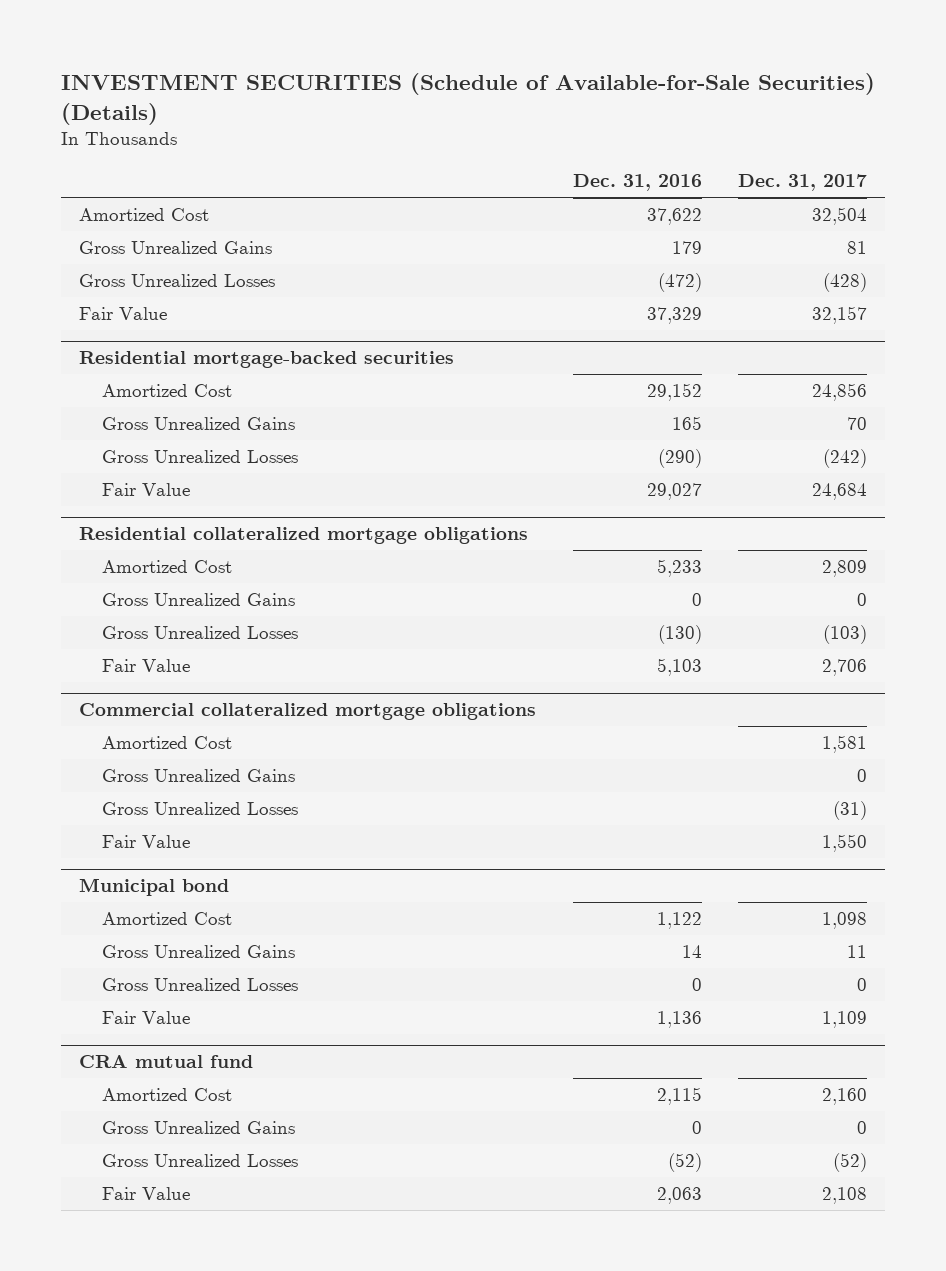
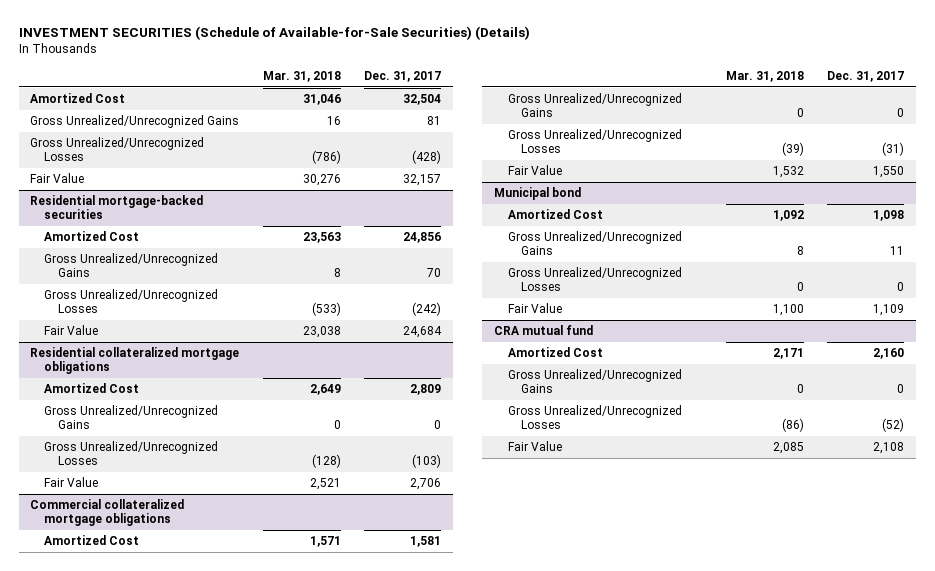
[572,174,702,192] Dec. 31, 2016 -> none
none -> [262,71,341,83] Mar. 31, 2018
[79,241,273,255] Gross Unrealized Gains -> [30,115,240,129] Gross Unrealized/Unrecognized Gains
[79,274,276,288] Gross Unrealized Losses -> [30,137,205,161] Gross Unrealized/Unrecognized Losses
[101,417,295,431] Gross Unrealized Gains -> [44,253,219,277] Gross Unrealized/Unrecognized Gains
[101,450,298,464] Gross Unrealized Losses -> [44,289,219,313] Gross Unrealized/Unrecognized Losses
[101,593,295,607] Gross Unrealized Gains -> [44,405,219,429] Gross Unrealized/Unrecognized Gains
[101,626,298,640] Gross Unrealized Losses -> [44,441,219,465] Gross Unrealized/Unrecognized Losses
[101,769,295,783] Gross Unrealized Gains -> [507,93,682,117] Gross Unrealized/Unrecognized Gains
[101,802,298,816] Gross Unrealized Losses -> [507,129,682,153] Gross Unrealized/Unrecognized Losses
[101,945,295,959] Gross Unrealized Gains -> [507,231,682,255] Gross Unrealized/Unrecognized Gains
[101,978,298,992] Gross Unrealized Losses -> [507,267,682,291] Gross Unrealized/Unrecognized Losses
[101,1121,295,1135] Gross Unrealized Gains -> [507,369,682,393] Gross Unrealized/Unrecognized Gains
[101,1154,298,1168] Gross Unrealized Losses -> [507,405,682,429] Gross Unrealized/Unrecognized Losses

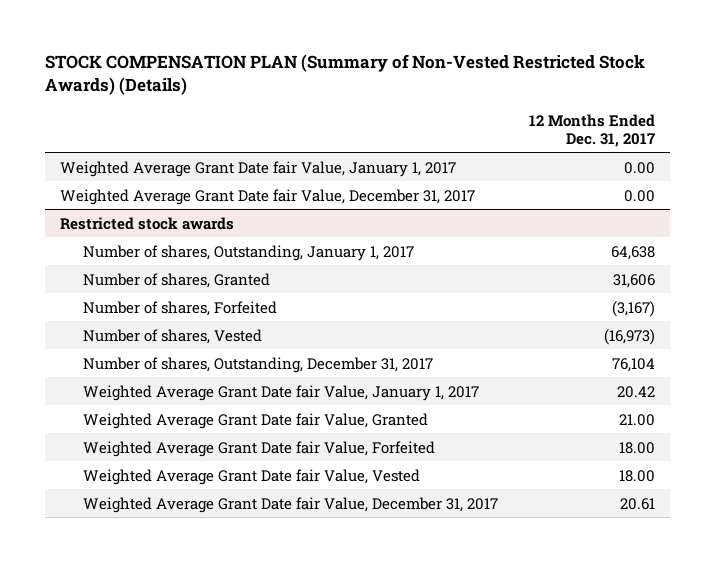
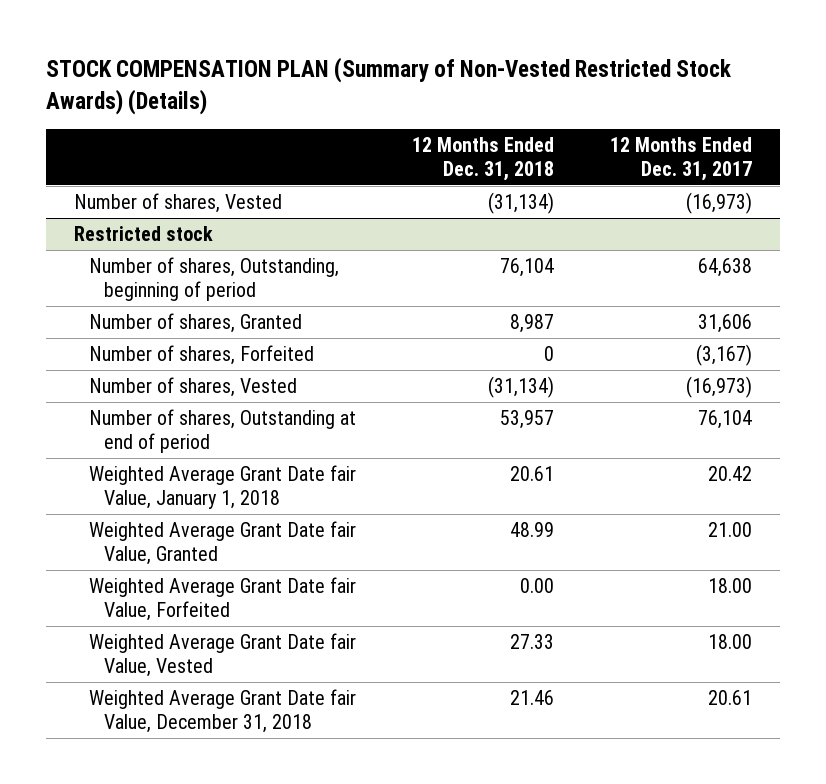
none -> [411,136,554,181] 12 Months Ended Dec. 31, 2018
[60,160,457,177] Weighted Average Grant Date fair Value, January 1, 2017 -> none
[60,188,476,205] Weighted Average Grant Date fair Value, December 31, 2017 -> none
none -> [74,193,283,214] Number of shares, Vested
[60,216,235,230] Restricted stock awards -> [74,226,214,242] Restricted stock
[83,244,415,261] Number of shares, Outstanding, January 1, 2017 -> [88,257,339,302] Number of shares, Outstanding, beginning of period
[83,356,434,373] Number of shares, Outstanding, December 31, 2017 -> [88,409,356,454] Number of shares, Outstanding at end of period
[83,384,480,401] Weighted Average Grant Date fair Value, January 1, 2017 -> [88,465,356,510] Weighted Average Grant Date fair Value, January 1, 2018
[83,496,499,513] Weighted Average Grant Date fair Value, December 31, 2017 -> [88,689,356,734] Weighted Average Grant Date fair Value, December 31, 2018

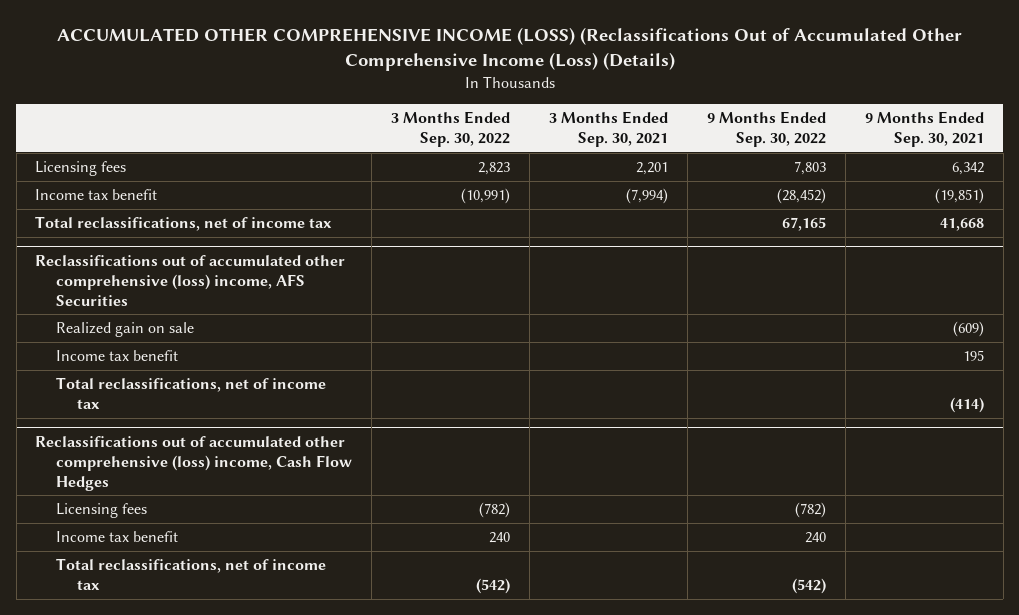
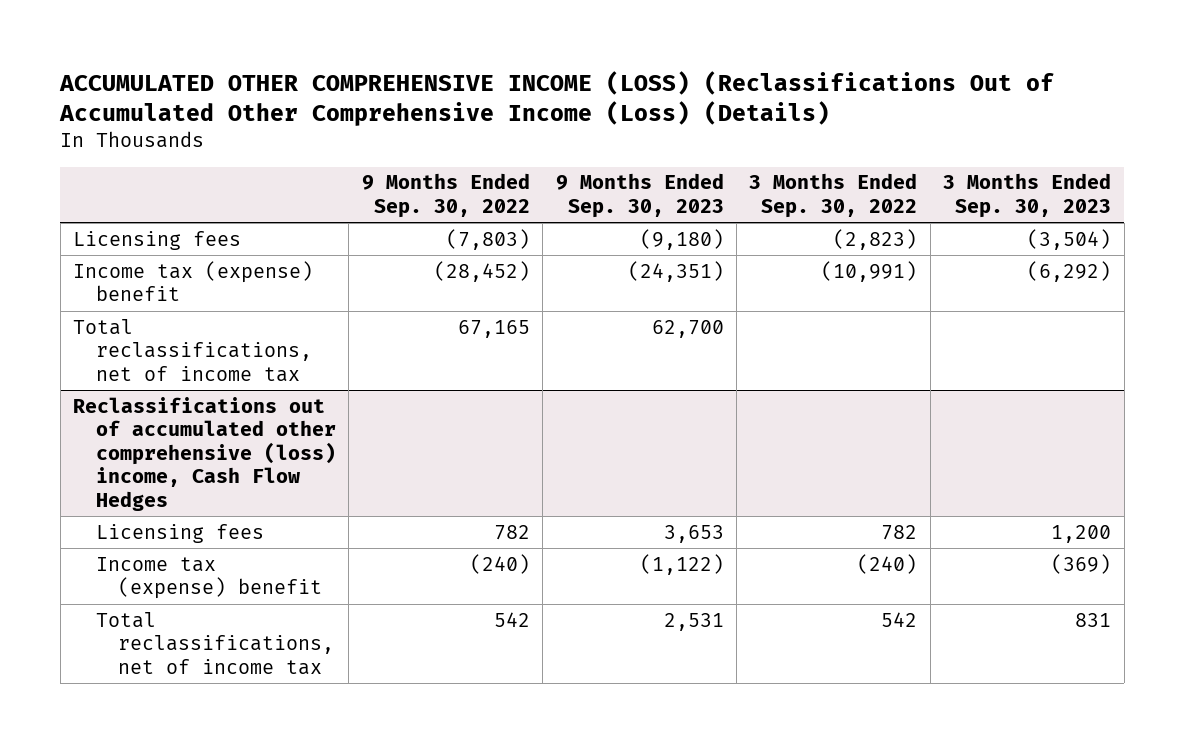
[549,111,669,147] 3 Months Ended Sep. 30, 2021 -> none
[864,111,984,147] 9 Months Ended Sep. 30, 2021 -> none
none -> [555,173,724,218] 9 Months Ended Sep. 30, 2023
none -> [943,173,1112,218] 3 Months Ended Sep. 30, 2023
[478,162,511,176] 2,823 -> [833,228,918,250] (2,823)
[794,161,827,176] 7,803 -> [445,228,530,250] (7,803)
[35,189,158,201] Income tax benefit -> [73,260,314,302] Income tax (expense) benefit
[35,255,346,306] Reclassifications out of accumulated other comprehensive (loss) income, AFS Securities -> none
[56,322,195,338] Realized gain on sale -> none
[56,350,179,362] Income tax benefit -> none
[56,377,327,409] Total reclassifications, net of income tax -> none
[479,502,511,519] (782) -> [881,524,918,540] 782
[795,502,827,519] (782) -> [493,524,530,540] 782
[56,531,179,543] Income tax benefit -> [95,556,323,600] Income tax (expense) benefit
[489,532,511,544] 240 -> [857,553,918,574] (240)
[805,532,827,544] 240 -> [469,553,530,574] (240)
[476,577,511,594] (542) -> [881,611,918,627] 542
[792,577,827,594] (542) -> [493,611,530,627] 542

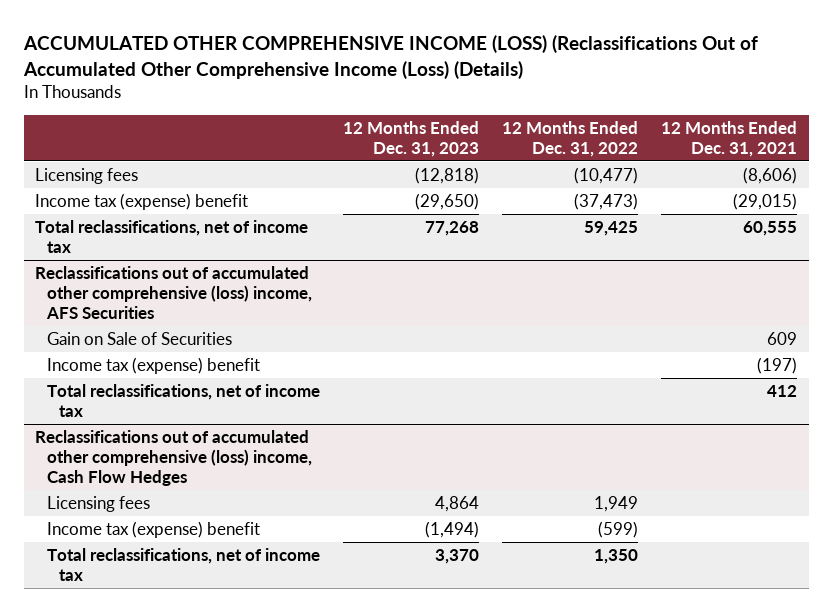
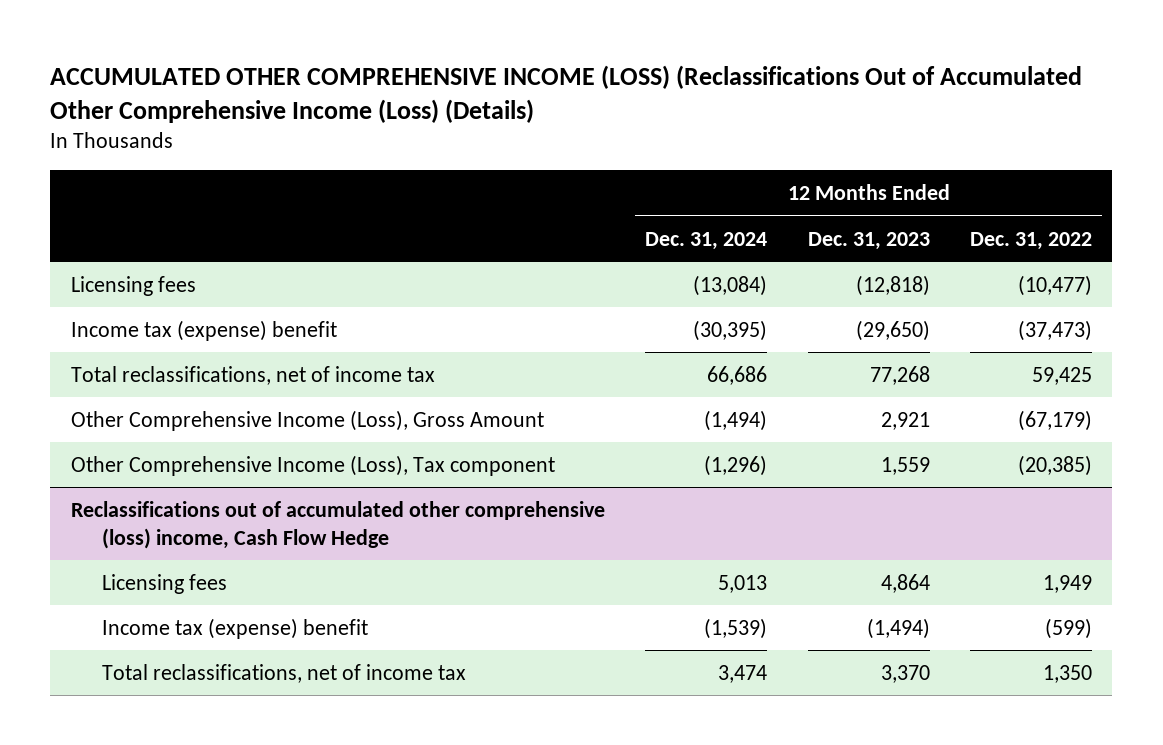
[661,120,798,157] 12 Months Ended Dec. 31, 2021 -> none
none -> [645,231,768,250] Dec. 31, 2024
[35,265,313,319] Reclassifications out of accumulated other comprehensive (loss) income, AFS Securities -> none
[47,331,233,345] Gain on Sale of Securities -> none
[47,356,261,374] Income tax (expense) benefit -> none
[47,383,321,417] Total reclassifications, net of income tax -> none
none -> [70,409,544,431] Other Comprehensive Income (Loss), Gross Amount
none -> [70,454,555,476] Other Comprehensive Income (Loss), Tax component
[35,429,313,486] Reclassifications out of accumulated other comprehensive (loss) income, Cash Flow Hedges -> [70,500,605,549] Reclassifications out of accumulated other comprehensive (loss) income, Cash Flow Hedge

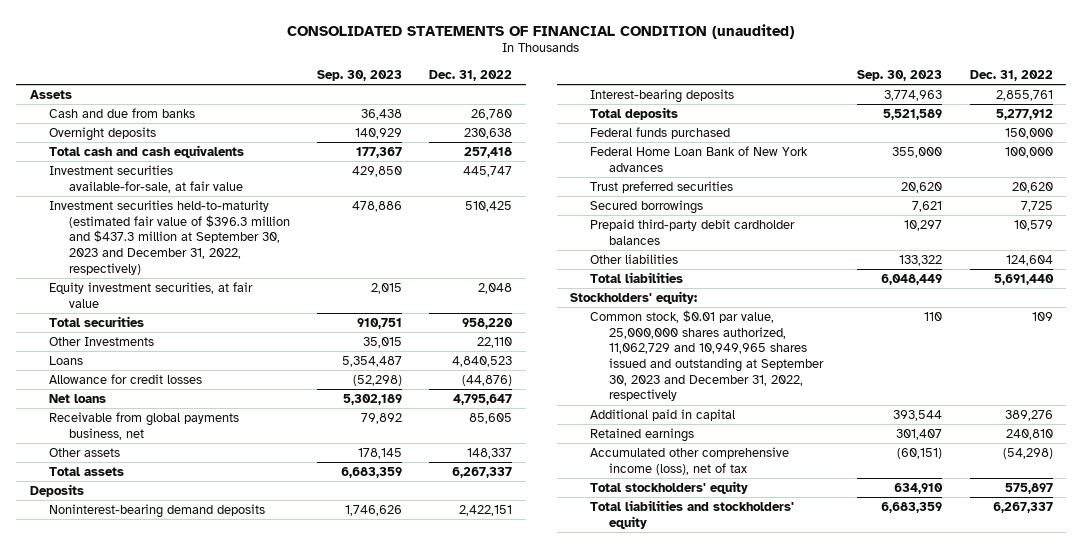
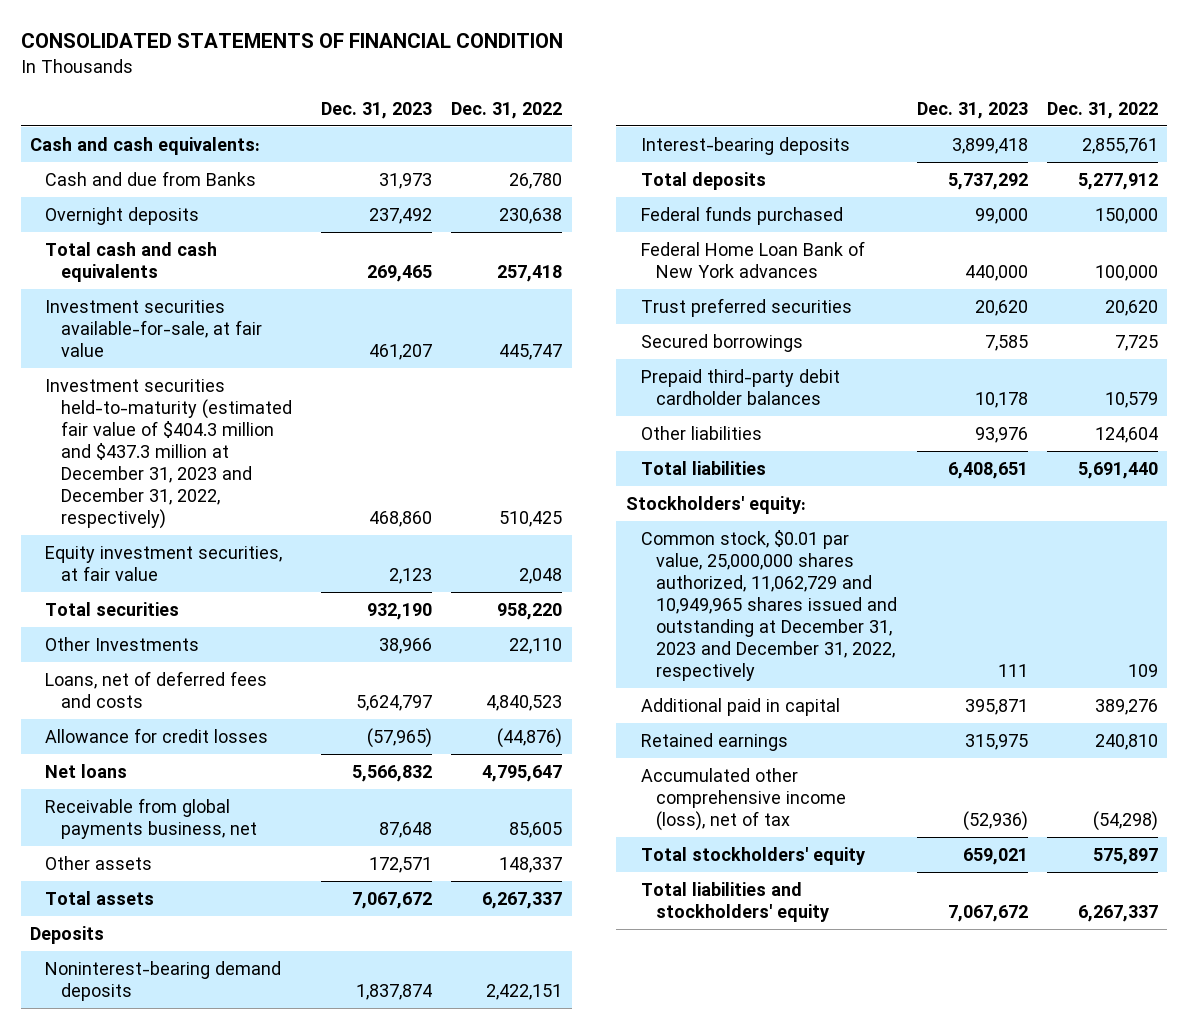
[287,23,795,39] CONSOLIDATED STATEMENTS OF FINANCIAL CONDITION (unaudited) -> [20,33,563,49] CONSOLIDATED STATEMENTS OF FINANCIAL CONDITION
[316,69,402,81] Sep. 30, 2023 -> none
none -> [320,101,432,119] Dec. 31, 2023
[30,89,73,99] Assets -> none
none -> [30,137,261,156] Cash and cash equivalents:
[49,107,196,118] Cash and due from banks -> [45,171,257,187] Cash and due from Banks
[49,199,290,275] Investment securities held-to-maturity (estimated fair value of $396.3 million and $437.3 million at September 30, 2023 and December 31, 2022, respectively) -> [45,379,292,529] Investment securities held-to-maturity (estimated fair value of $404.3 million and $437.3 million at December 31, 2023 and December 31, 2022, respectively)
[49,355,84,365] Loans -> [45,671,268,708] Loans, net of deferred fees and costs
[589,309,825,402] Common stock, $0.01 par value, 25,000,000 shares authorized, 11,062,729 and 10,949,965 shares issued and outstanding at September 30, 2023 and December 31, 2022, respectively -> [641,530,898,681] Common stock, $0.01 par value, 25,000,000 shares authorized, 11,062,729 and 10,949,965 shares issued and outstanding at December 31, 2023 and December 31, 2022, respectively

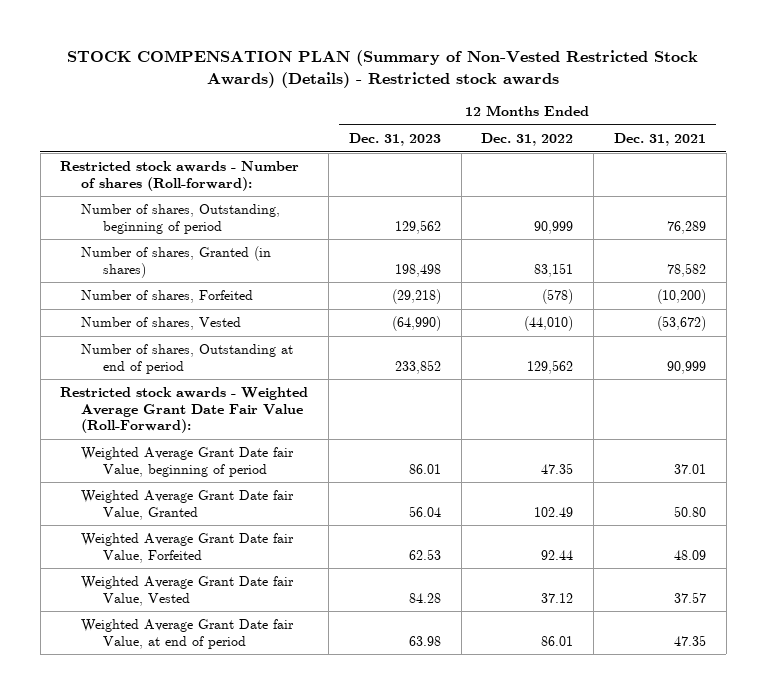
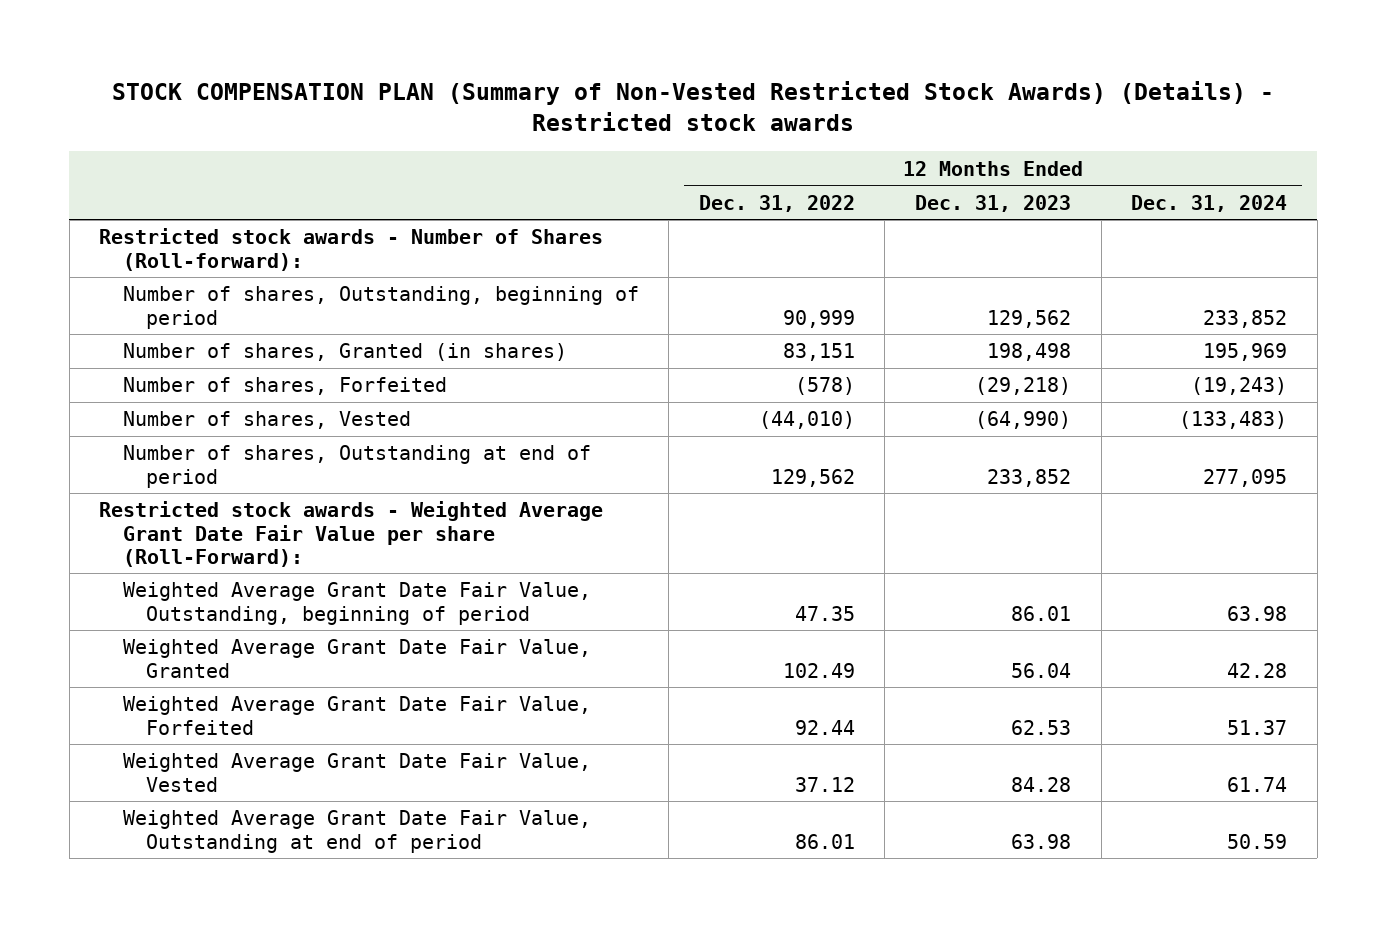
[613,132,706,146] Dec. 31, 2021 -> none
none -> [1131,194,1288,212] Dec. 31, 2024
[60,161,300,191] Restricted stock awards - Number of shares (Roll-forward): -> [99,228,604,271] Restricted stock awards - Number of Shares (Roll-forward):
[60,387,309,434] Restricted stock awards - Weighted Average Grant Date Fair Value (Roll-Forward): -> [99,501,604,567] Restricted stock awards - Weighted Average Grant Date Fair Value per share (Roll-Forward):
[81,447,295,477] Weighted Average Grant Date fair Value, beginning of period -> [122,582,591,625] Weighted Average Grant Date Fair Value, Outstanding, beginning of period
[81,490,295,520] Weighted Average Grant Date fair Value, Granted -> [122,639,591,678] Weighted Average Grant Date Fair Value, Granted
[81,533,295,563] Weighted Average Grant Date fair Value, Forfeited -> [122,696,591,735] Weighted Average Grant Date Fair Value, Forfeited
[81,576,295,606] Weighted Average Grant Date fair Value, Vested -> [122,753,591,792] Weighted Average Grant Date Fair Value, Vested
[81,619,295,649] Weighted Average Grant Date fair Value, at end of period -> [122,810,591,853] Weighted Average Grant Date Fair Value, Outstanding at end of period

